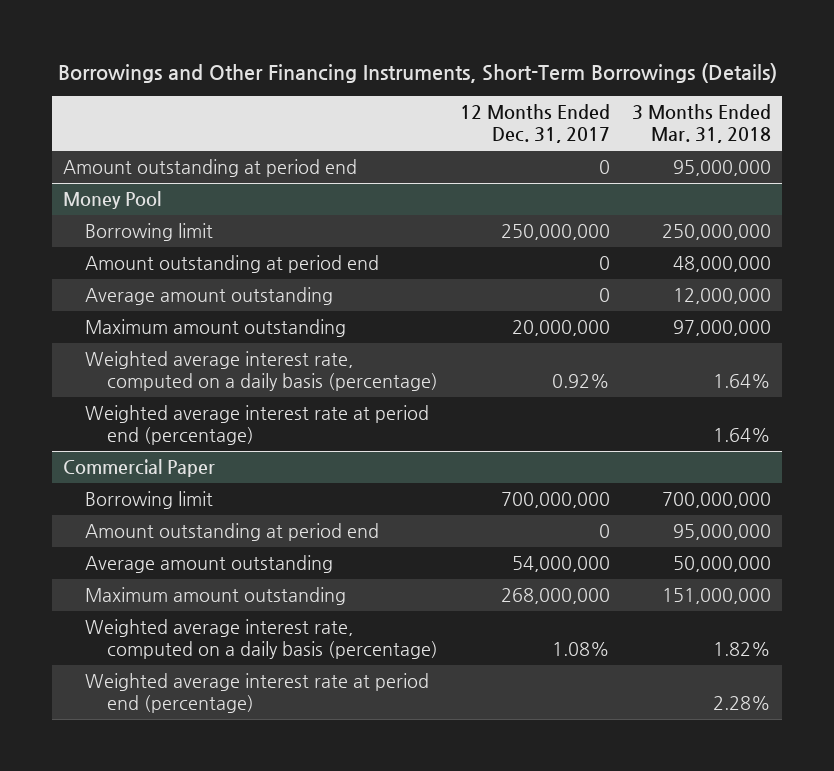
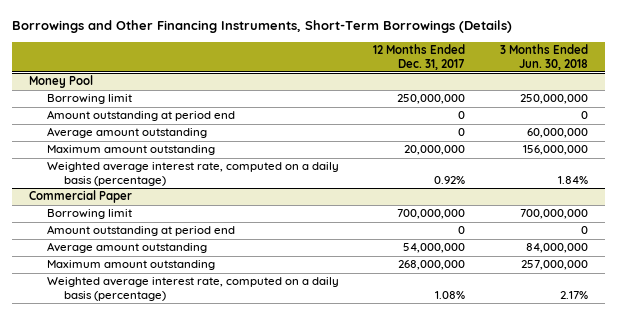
[631,104,771,144] 3 Months Ended Mar. 31, 2018 -> none
none -> [499,44,588,70] 3 Months Ended Jun. 30, 2018
[63,158,358,177] Amount outstanding at period end -> none
[84,404,429,445] Weighted average interest rate at period end (percentage) -> none
[84,672,429,713] Weighted average interest rate at period end (percentage) -> none

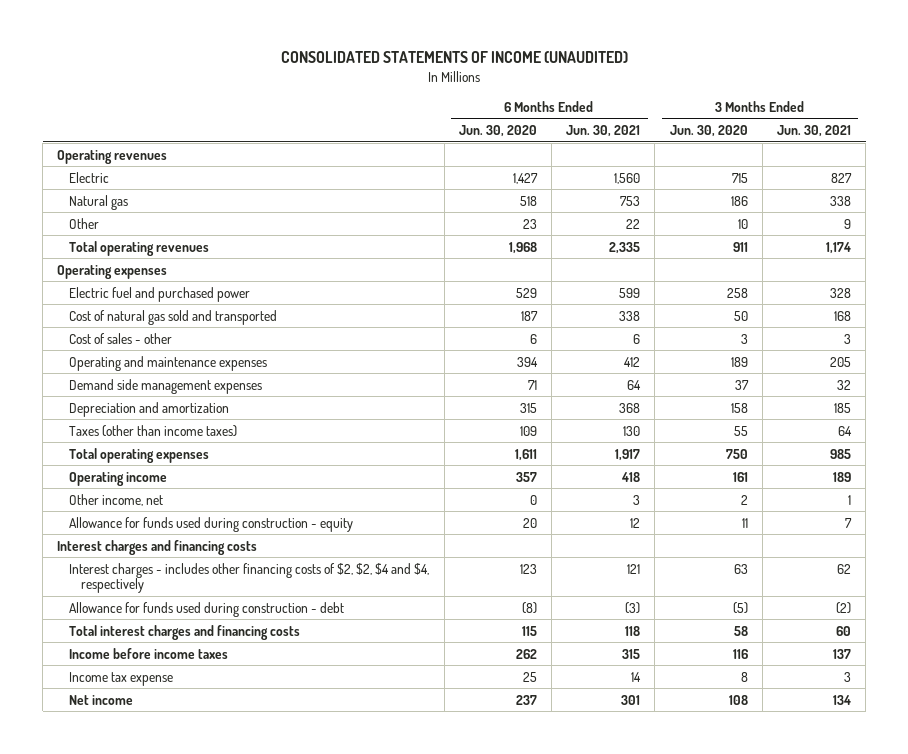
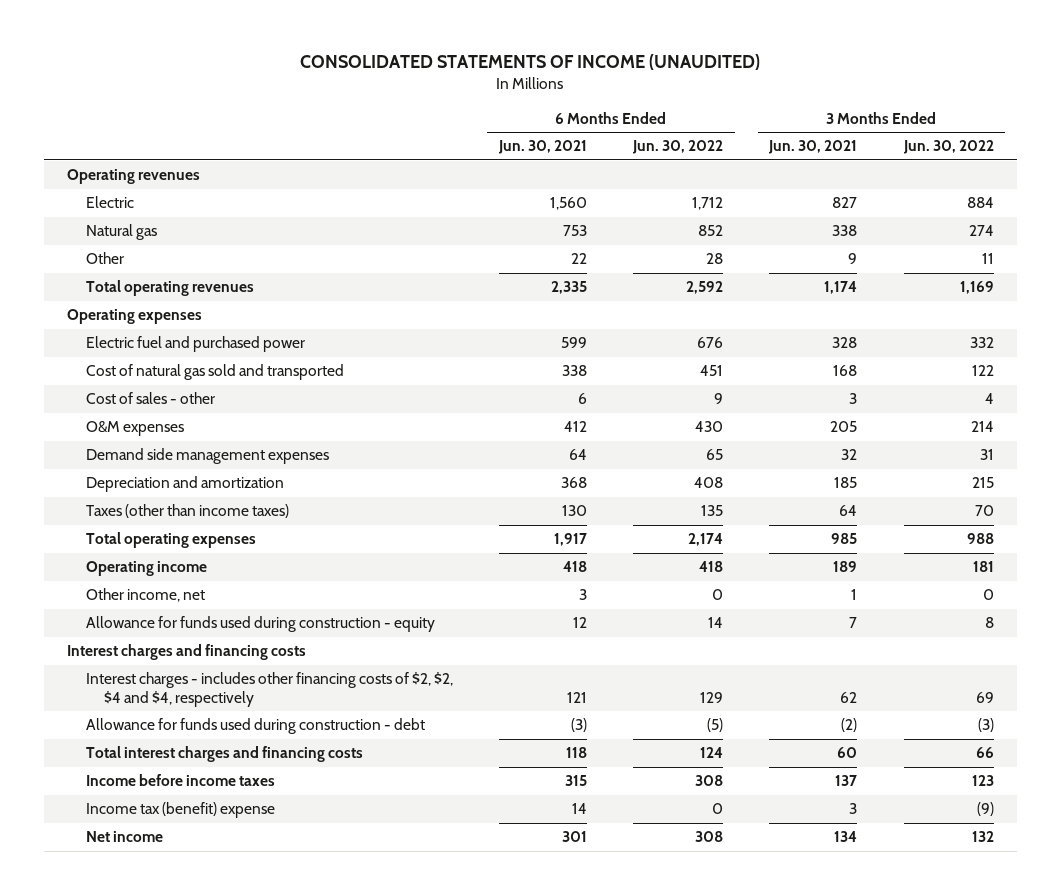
[458,125,537,138] Jun. 30, 2020 -> none
[669,125,748,138] Jun. 30, 2020 -> none
none -> [632,140,724,155] Jun. 30, 2022
none -> [902,140,994,155] Jun. 30, 2022
[69,355,268,371] Operating and maintenance expenses -> [85,421,184,437] O&M expenses
[69,671,174,686] Income tax expense -> [85,802,275,819] Income tax (benefit) expense

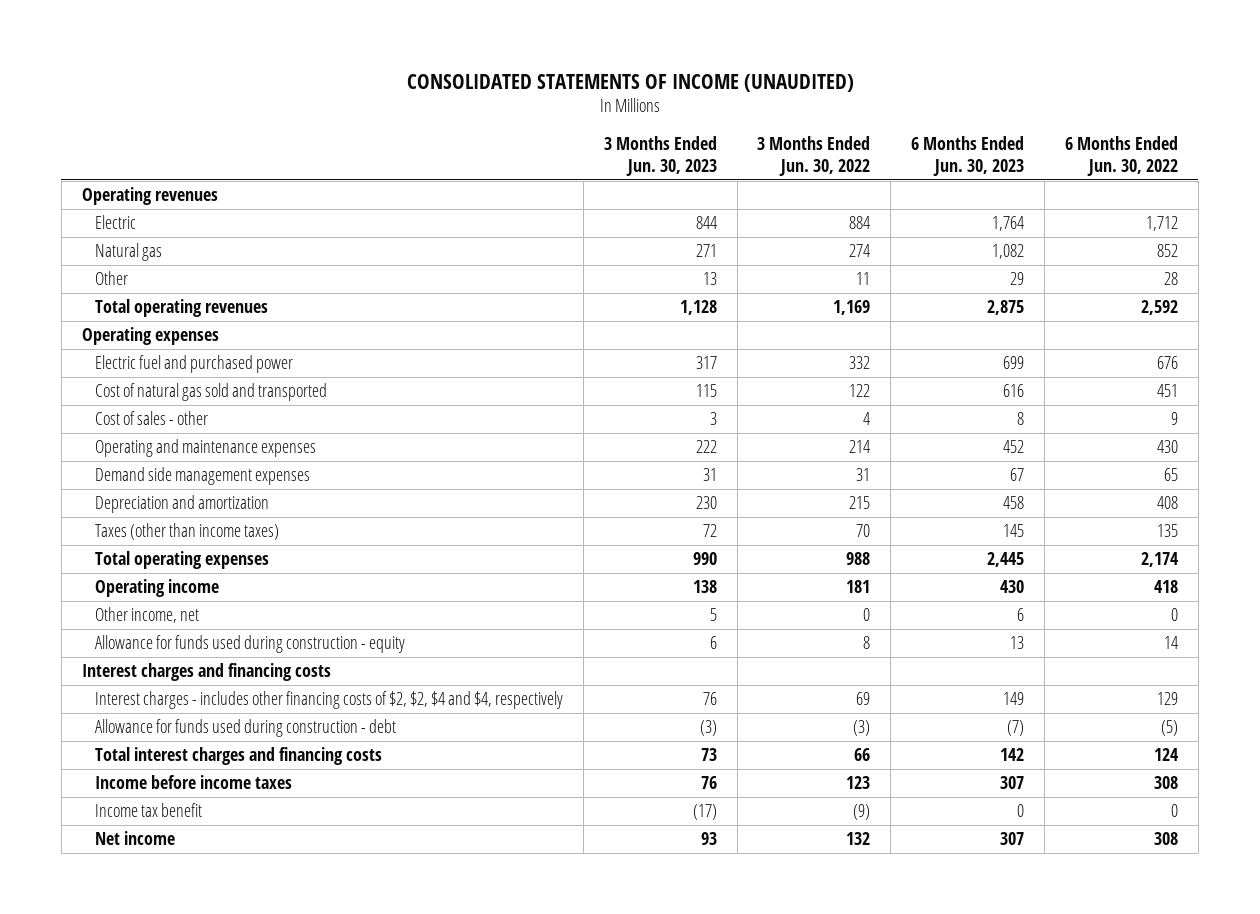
[497,140,587,155] Jun. 30, 2021 -> none
[768,140,858,155] Jun. 30, 2021 -> none
none -> [603,136,717,177] 3 Months Ended Jun. 30, 2023
none -> [911,136,1025,177] 6 Months Ended Jun. 30, 2023
[85,421,184,437] O&M expenses -> [95,439,317,458] Operating and maintenance expenses
[85,802,275,819] Income tax (benefit) expense -> [95,803,203,818] Income tax benefit

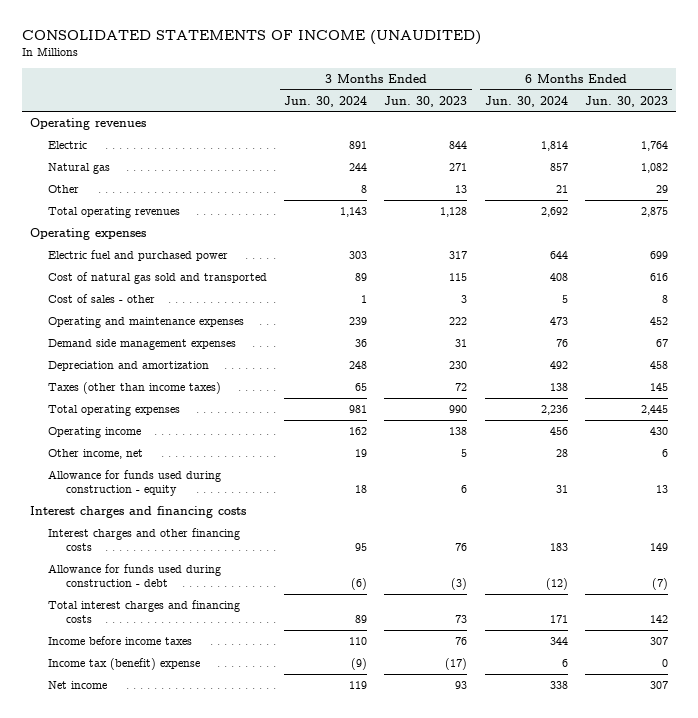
[757,136,871,177] 3 Months Ended Jun. 30, 2022 -> none
[1064,136,1178,177] 6 Months Ended Jun. 30, 2022 -> none
none -> [284,95,368,107] Jun. 30, 2024
none -> [484,95,568,107] Jun. 30, 2024
[95,691,564,710] Interest charges - includes other financing costs of $2, $2, $4 and $4, respectively -> [48,527,241,551] Interest charges and other financing costs
[95,803,203,818] Income tax benefit -> [48,657,201,670] Income tax (benefit) expense

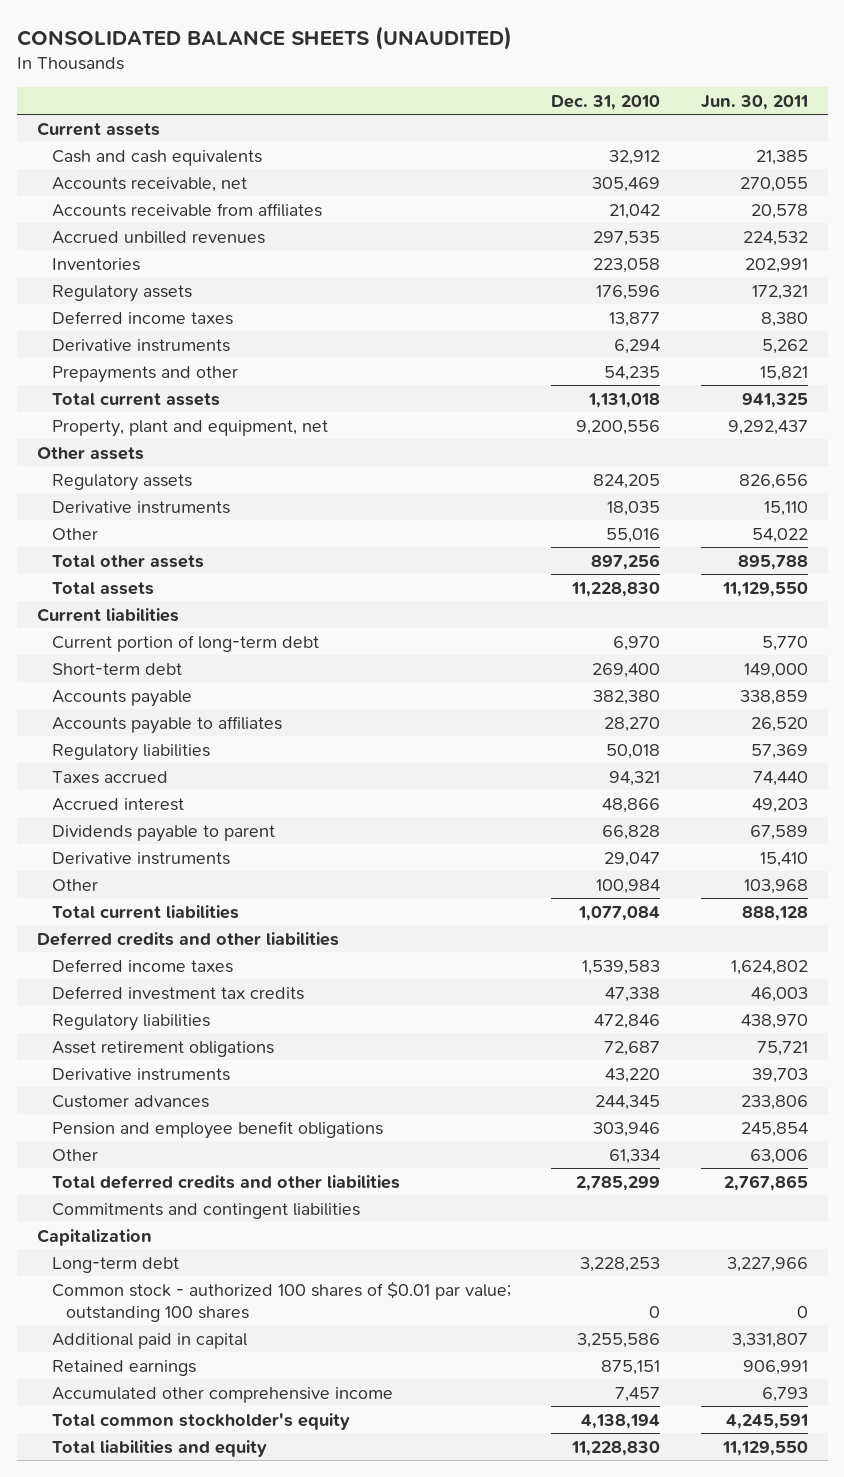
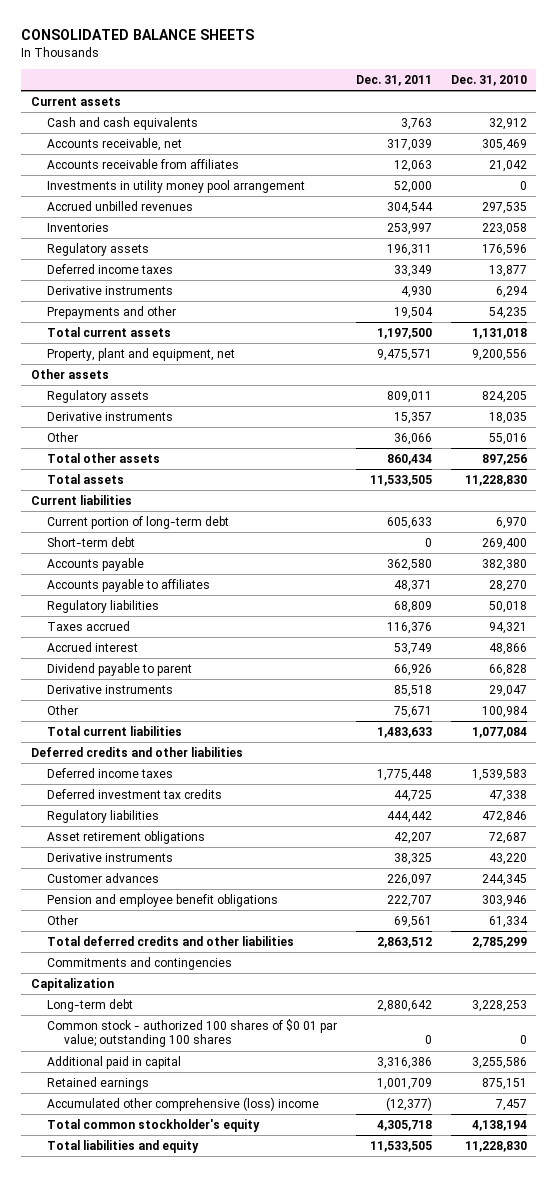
[16,25,512,50] CONSOLIDATED BALANCE SHEETS (UNAUDITED) -> [21,29,255,41] CONSOLIDATED BALANCE SHEETS
[700,94,808,110] Jun. 30, 2011 -> none
none -> [356,74,433,86] Dec. 31, 2011
none -> [47,179,306,193] Investments in utility money pool arrangement
[51,824,275,842] Dividends payable to parent -> [47,662,193,676] Dividend payable to parent
[51,1202,360,1219] Commitments and contingent liabilities -> [47,956,233,970] Commitments and contingencies
[51,1280,511,1322] Common stock - authorized 100 shares of $0.01 par value; outstanding 100 shares -> [47,1018,338,1048] Common stock - authorized 100 shares of $0 01 par value; outstanding 100 shares
[51,1386,393,1403] Accumulated other comprehensive income -> [47,1096,320,1111] Accumulated other comprehensive (loss) income

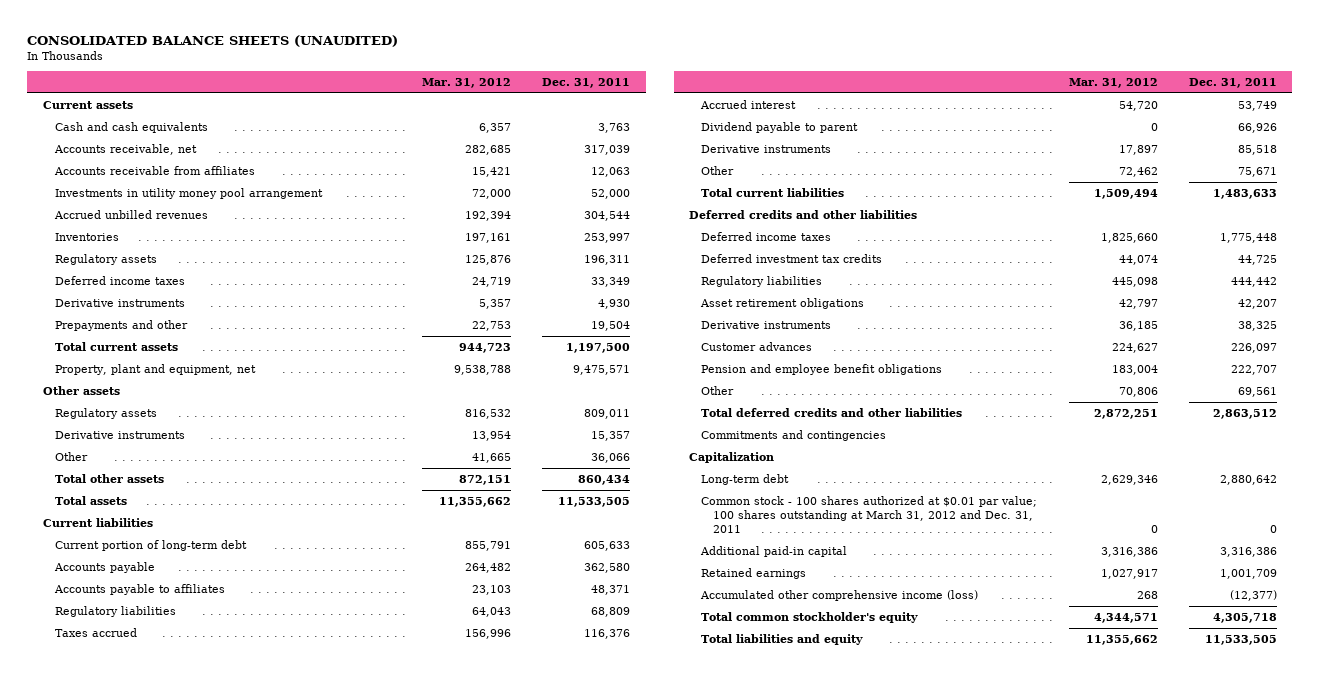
[21,29,255,41] CONSOLIDATED BALANCE SHEETS -> [27,34,399,47] CONSOLIDATED BALANCE SHEETS (UNAUDITED)
[450,74,527,86] Dec. 31, 2010 -> none
none -> [422,77,512,88] Mar. 31, 2012
[47,536,136,547] Short-term debt -> none
[47,1018,338,1048] Common stock - authorized 100 shares of $0 01 par value; outstanding 100 shares -> [701,495,1038,533] Common stock - 100 shares authorized at $0.01 par value; 100 shares outstanding at March 31, 2012 and Dec. 31, 2011
[47,1055,182,1069] Additional paid in capital -> [700,545,848,557] Additional paid-in capital
[47,1096,320,1111] Accumulated other comprehensive (loss) income -> [700,589,979,601] Accumulated other comprehensive income (loss)

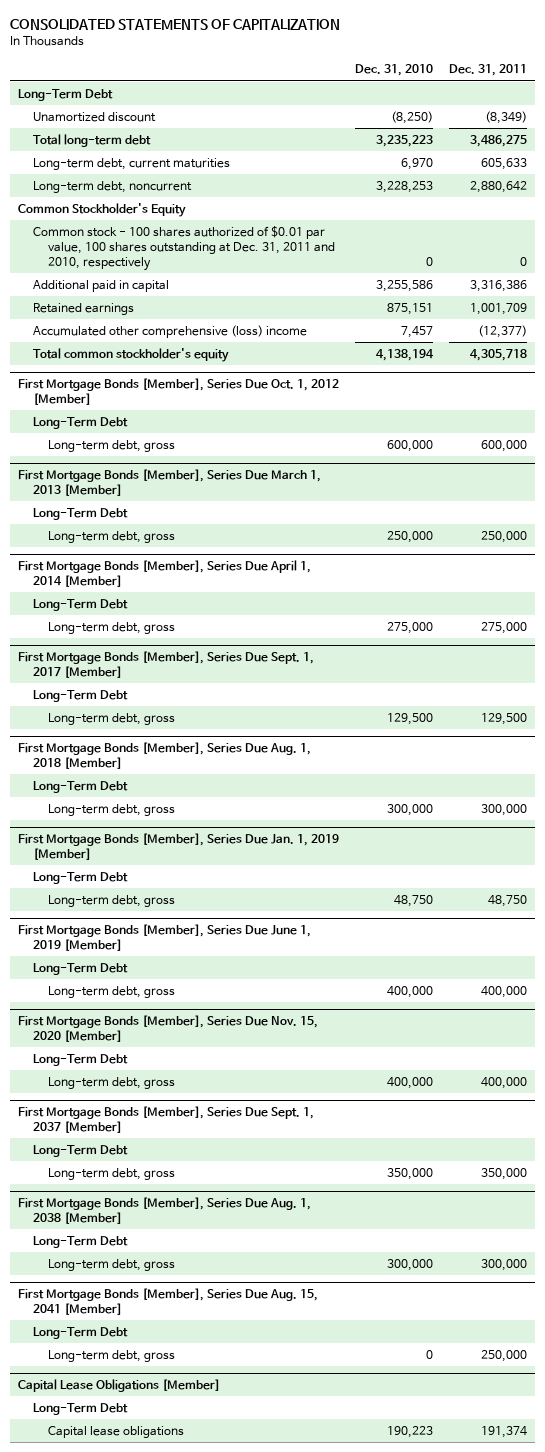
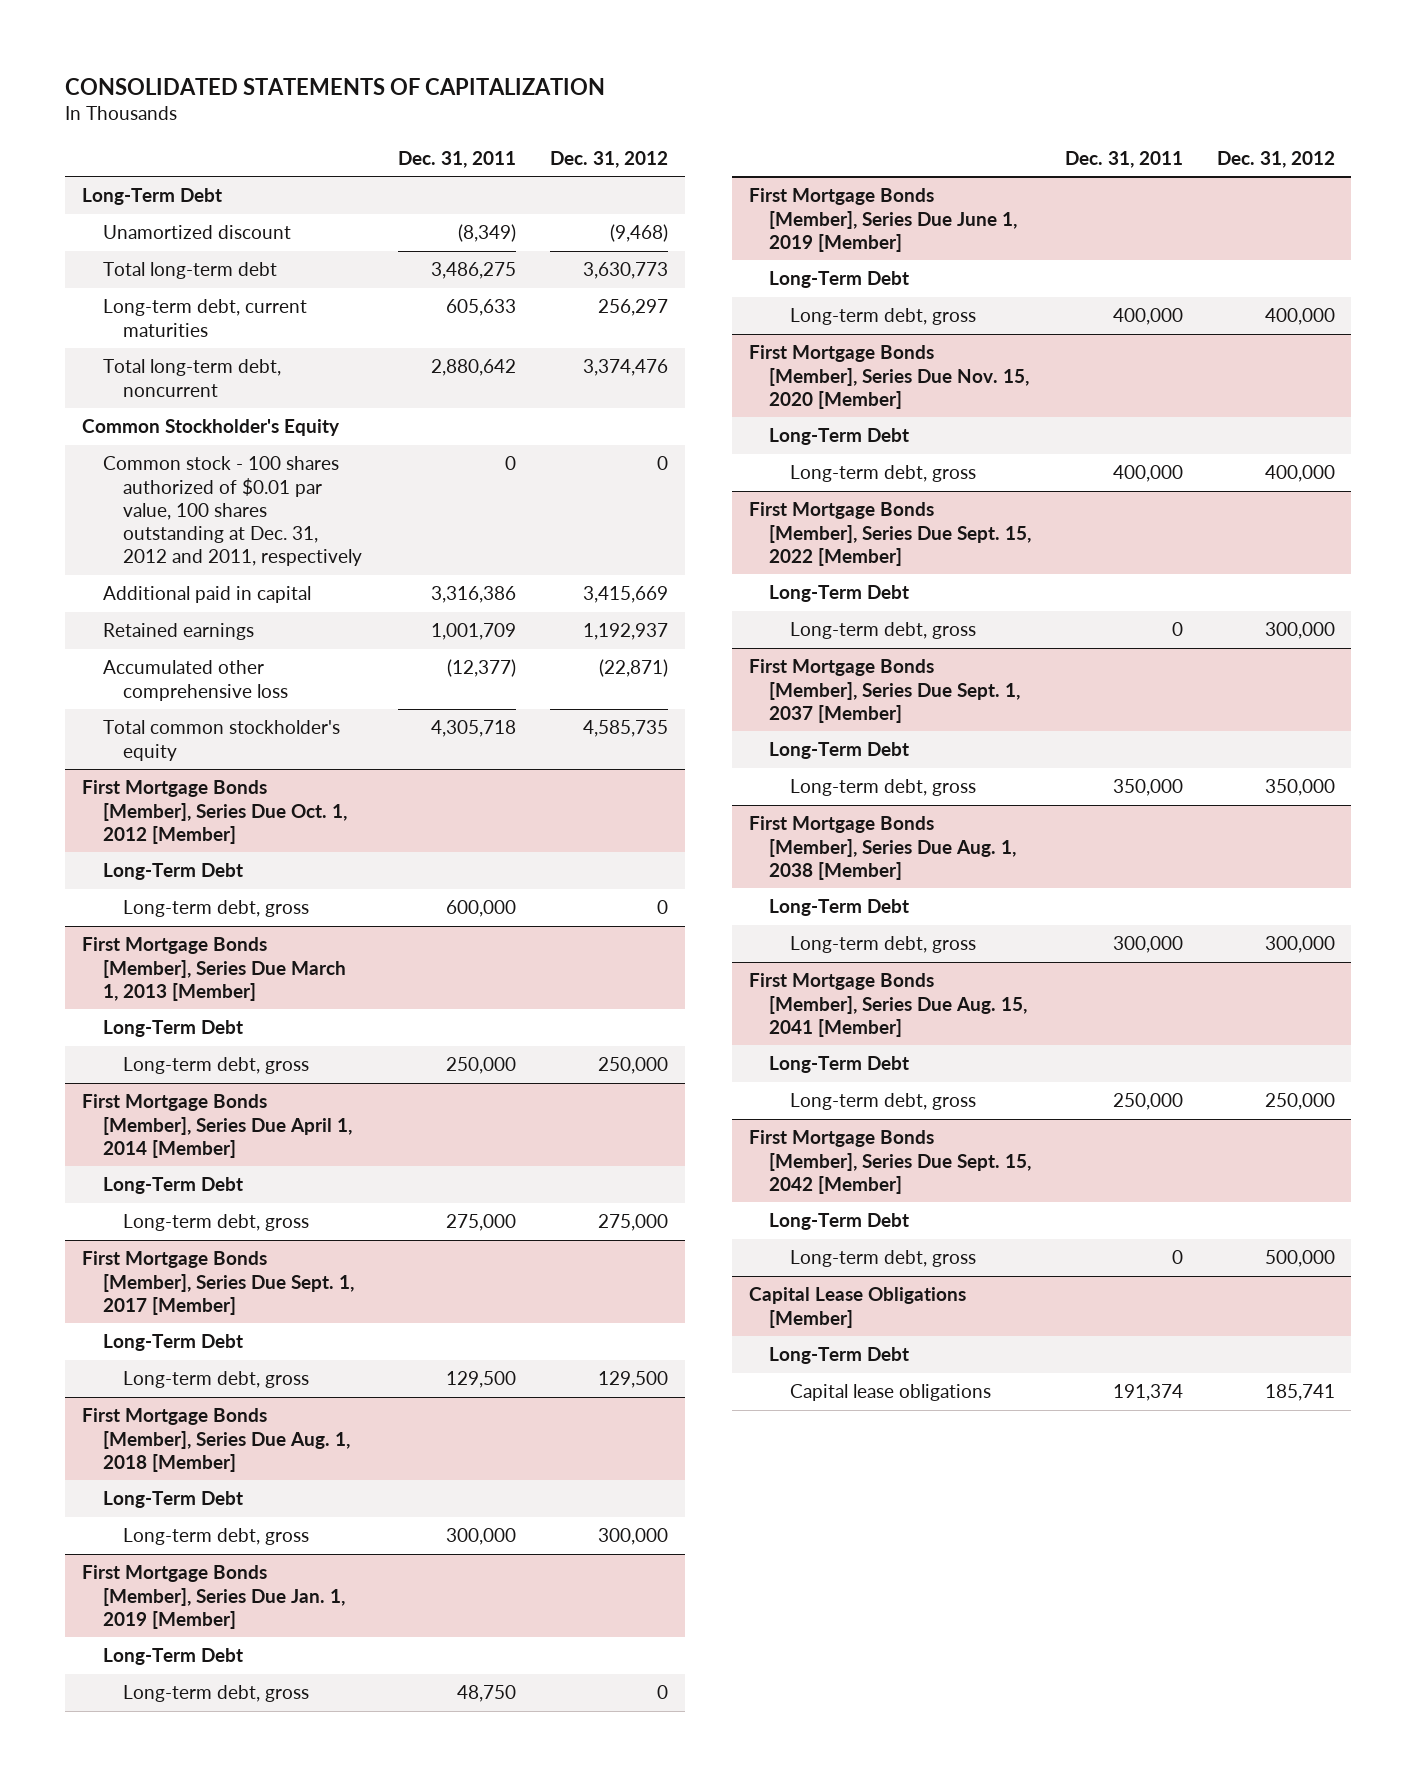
[355,64,434,77] Dec. 31, 2010 -> none
none -> [549,150,668,168] Dec. 31, 2012
[33,180,193,193] Long-term debt, noncurrent -> [102,359,281,397] Total long-term debt, noncurrent
[33,225,336,271] Common stock - 100 shares authorized of $0.01 par value, 100 shares outstanding at Dec. 31, 2011 and 2010, respectively -> [102,456,363,567] Common stock - 100 shares authorized of $0.01 par value, 100 shares outstanding at Dec. 31, 2012 and 2011, respectively
[33,324,308,338] Accumulated other comprehensive (loss) income -> [102,660,289,701] Accumulated other comprehensive loss
none -> [748,502,1032,566] First Mortgage Bonds [Member], Series Due Sept. 15, 2022 [Member]
none -> [769,585,910,603] Long-Term Debt
none -> [790,622,977,640] Long-term debt, gross
none -> [748,1130,1032,1194] First Mortgage Bonds [Member], Series Due Sept. 15, 2042 [Member]
none -> [769,1213,910,1231] Long-Term Debt
none -> [790,1250,977,1268] Long-term debt, gross

